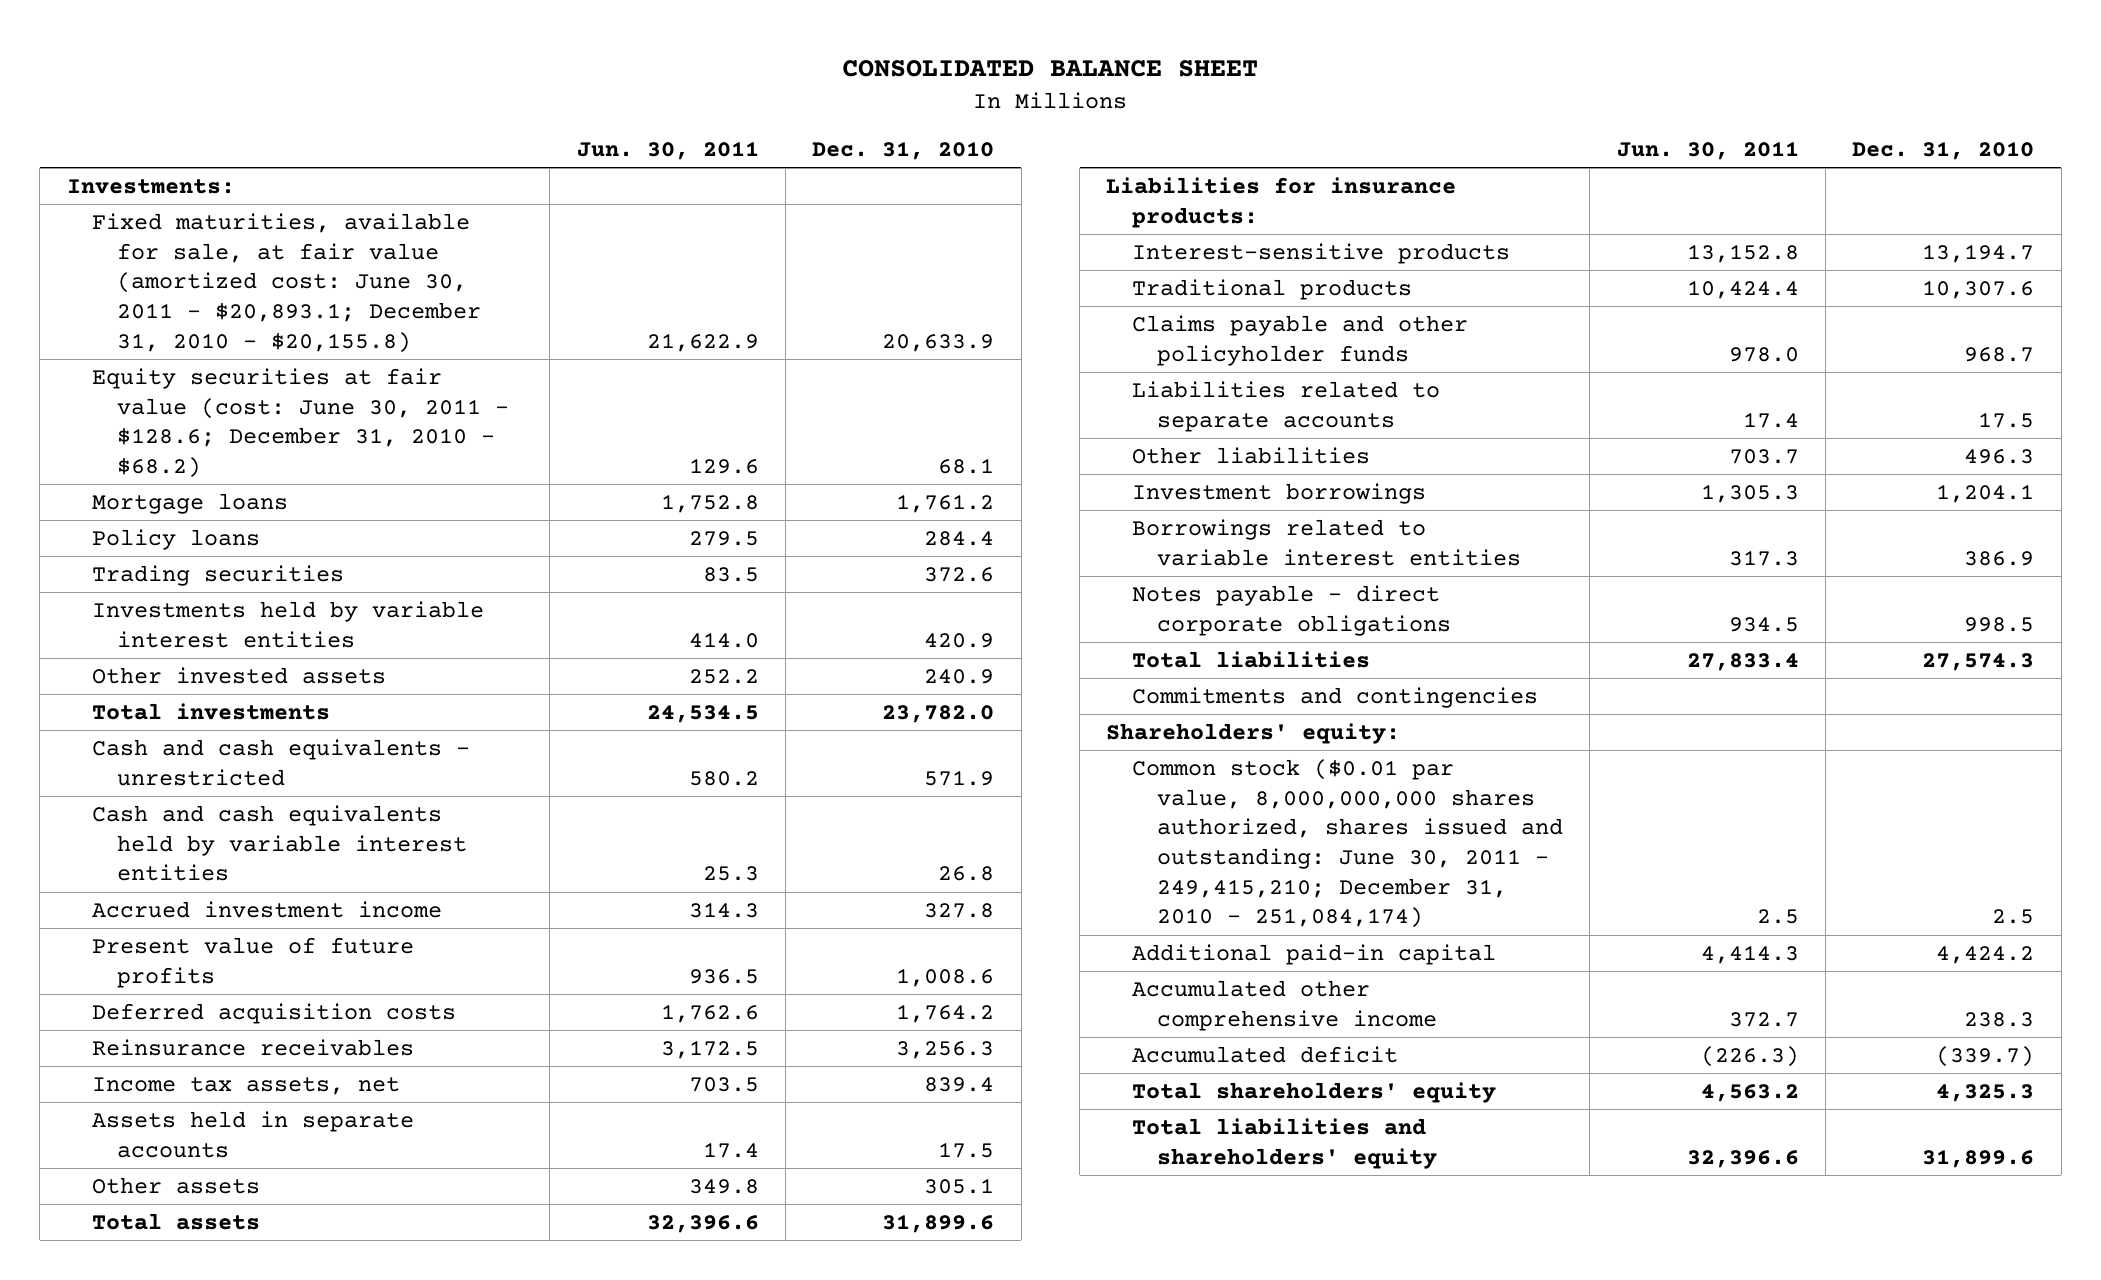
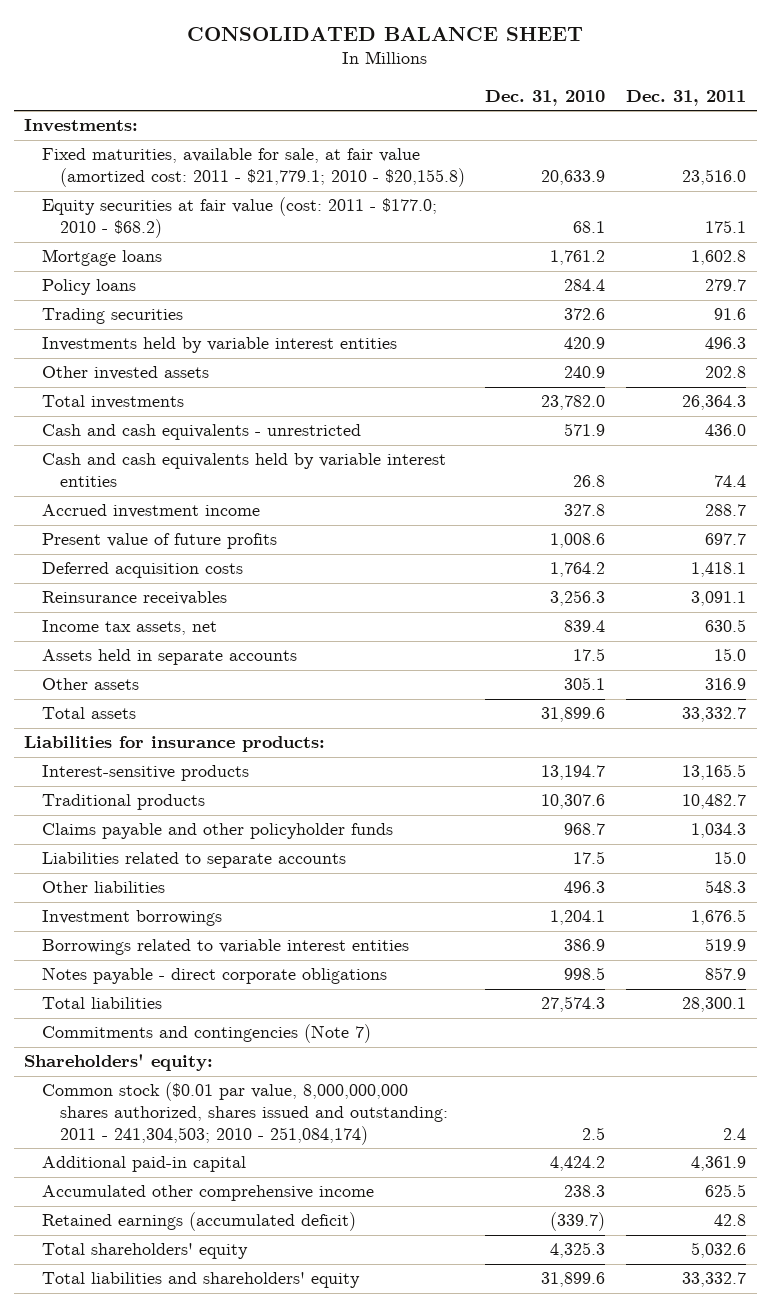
[576,140,759,160] Jun. 30, 2011 -> none
none -> [626,89,747,106] Dec. 31, 2011
[91,213,482,353] Fixed maturities, available for sale, at fair value (amortized cost: June 30, 2011 - $20,893.1; December 31, 2010 - $20,155.8) -> [41,148,465,188] Fixed maturities, available for sale, at fair value (amortized cost: 2011 - $21,779.1; 2010 - $20,155.8)
[91,368,510,478] Equity securities at fair value (cost: June 30, 2011 - $128.6; December 31, 2010 - $68.2) -> [41,197,437,239] Equity securities at fair value (cost: 2011 - $177.0; 2010 - $68.2)
[1131,687,1538,709] Commitments and contingencies -> [41,1024,371,1044] Commitments and contingencies (Note 7)
[1131,759,1563,929] Common stock ($0.01 par value, 8,000,000,000 shares authorized, shares issued and outstanding: June 30, 2011 - 249,415,210; December 31, 2010 - 251,084,174) -> [41,1082,448,1145] Common stock ($0.01 par value, 8,000,000,000 shares authorized, shares issued and outstanding: 2011 - 241,304,503; 2010 - 251,084,174)
[1131,1046,1398,1064] Accumulated deficit -> [41,1212,356,1232] Retained earnings (accumulated deficit)

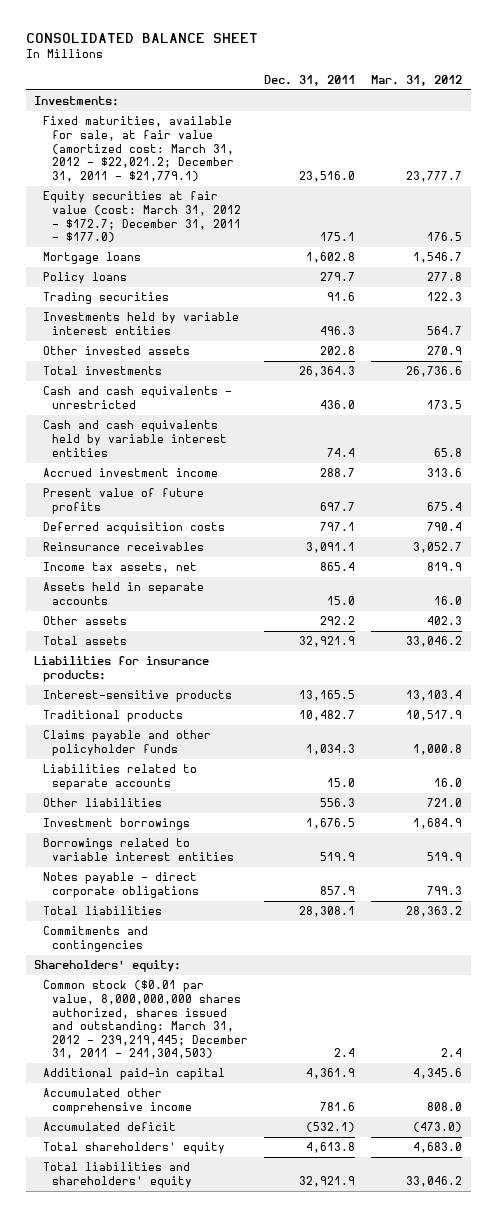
[485,89,606,106] Dec. 31, 2010 -> none
none -> [371,74,463,86] Mar. 31, 2012
[41,148,465,188] Fixed maturities, available for sale, at fair value (amortized cost: 2011 - $21,779.1; 2010 - $20,155.8) -> [43,116,234,182] Fixed maturities, available for sale, at fair value (amortized cost: March 31, 2012 - $22,021.2; December 31, 2011 - $21,779.1)
[41,197,437,239] Equity securities at fair value (cost: 2011 - $177.0; 2010 - $68.2) -> [43,191,241,243] Equity securities at fair value (cost: March 31, 2012 - $172.7; December 31, 2011 - $177.0)
[691,562,747,578] 1,418.1 -> [320,522,356,532] 797.1
[705,619,747,633] 630.5 -> [320,562,356,572] 865.4
[705,678,747,691] 316.9 -> [320,616,356,626] 292.2
[682,707,747,723] 33,332.7 -> [299,636,356,648] 32,921.9
[705,880,747,894] 548.3 -> [320,798,356,808] 556.3
[682,997,747,1013] 28,300.1 -> [299,906,356,918] 28,308.1
[41,1024,371,1044] Commitments and contingencies (Note 7) -> [43,926,149,952] Commitments and contingencies
[41,1082,448,1145] Common stock ($0.01 par value, 8,000,000,000 shares authorized, shares issued and outstanding: 2011 - 241,304,503; 2010 - 251,084,174) -> [43,980,248,1060] Common stock ($0.01 par value, 8,000,000,000 shares authorized, shares issued and outstanding: March 31, 2012 - 239,219,445; December 31, 2011 - 241,304,503)
[705,1184,747,1198] 625.5 -> [320,1101,356,1111] 781.6
[41,1212,356,1232] Retained earnings (accumulated deficit) -> [43,1122,177,1132] Accumulated deficit
[714,1214,747,1227] 42.8 -> [306,1122,356,1133] (532.1)
[691,1242,747,1259] 5,032.6 -> [306,1142,356,1154] 4,613.8
[682,1272,747,1288] 33,332.7 -> [299,1175,356,1187] 32,921.9

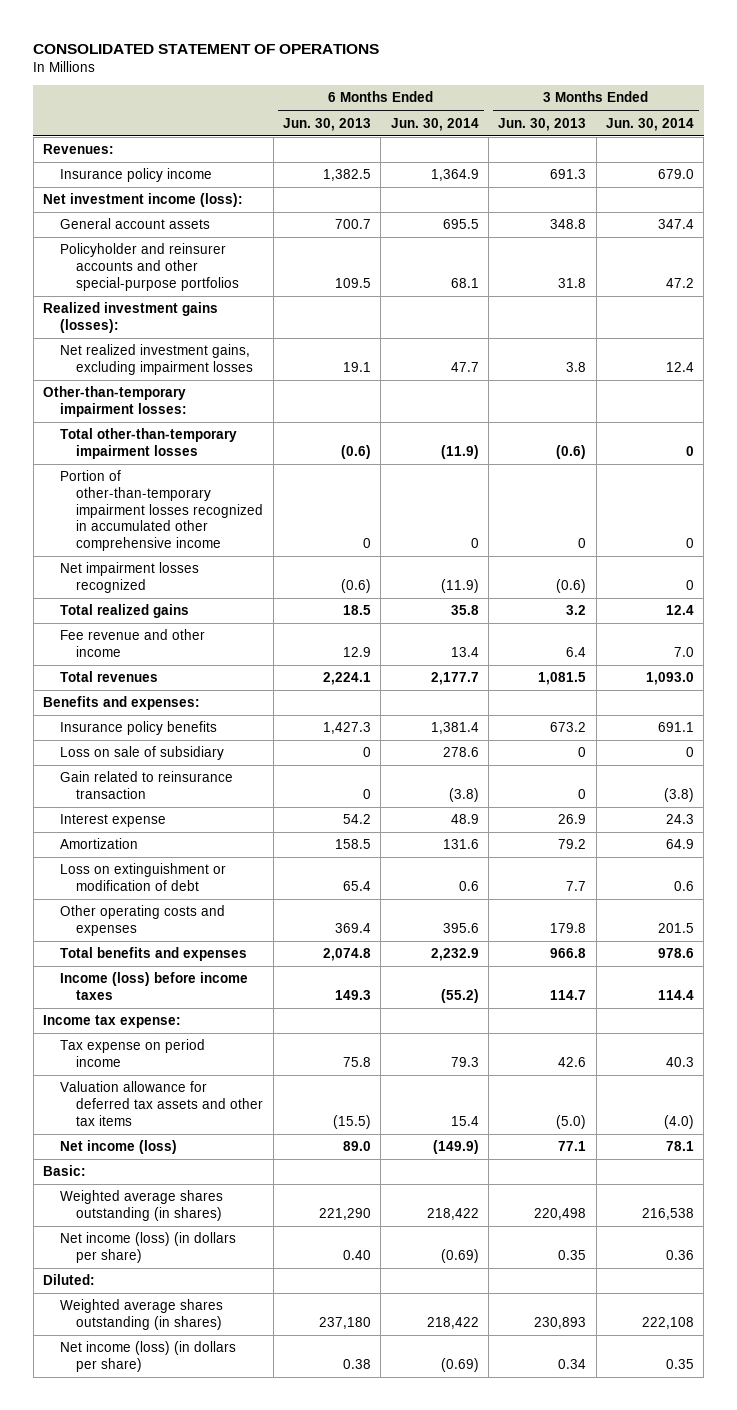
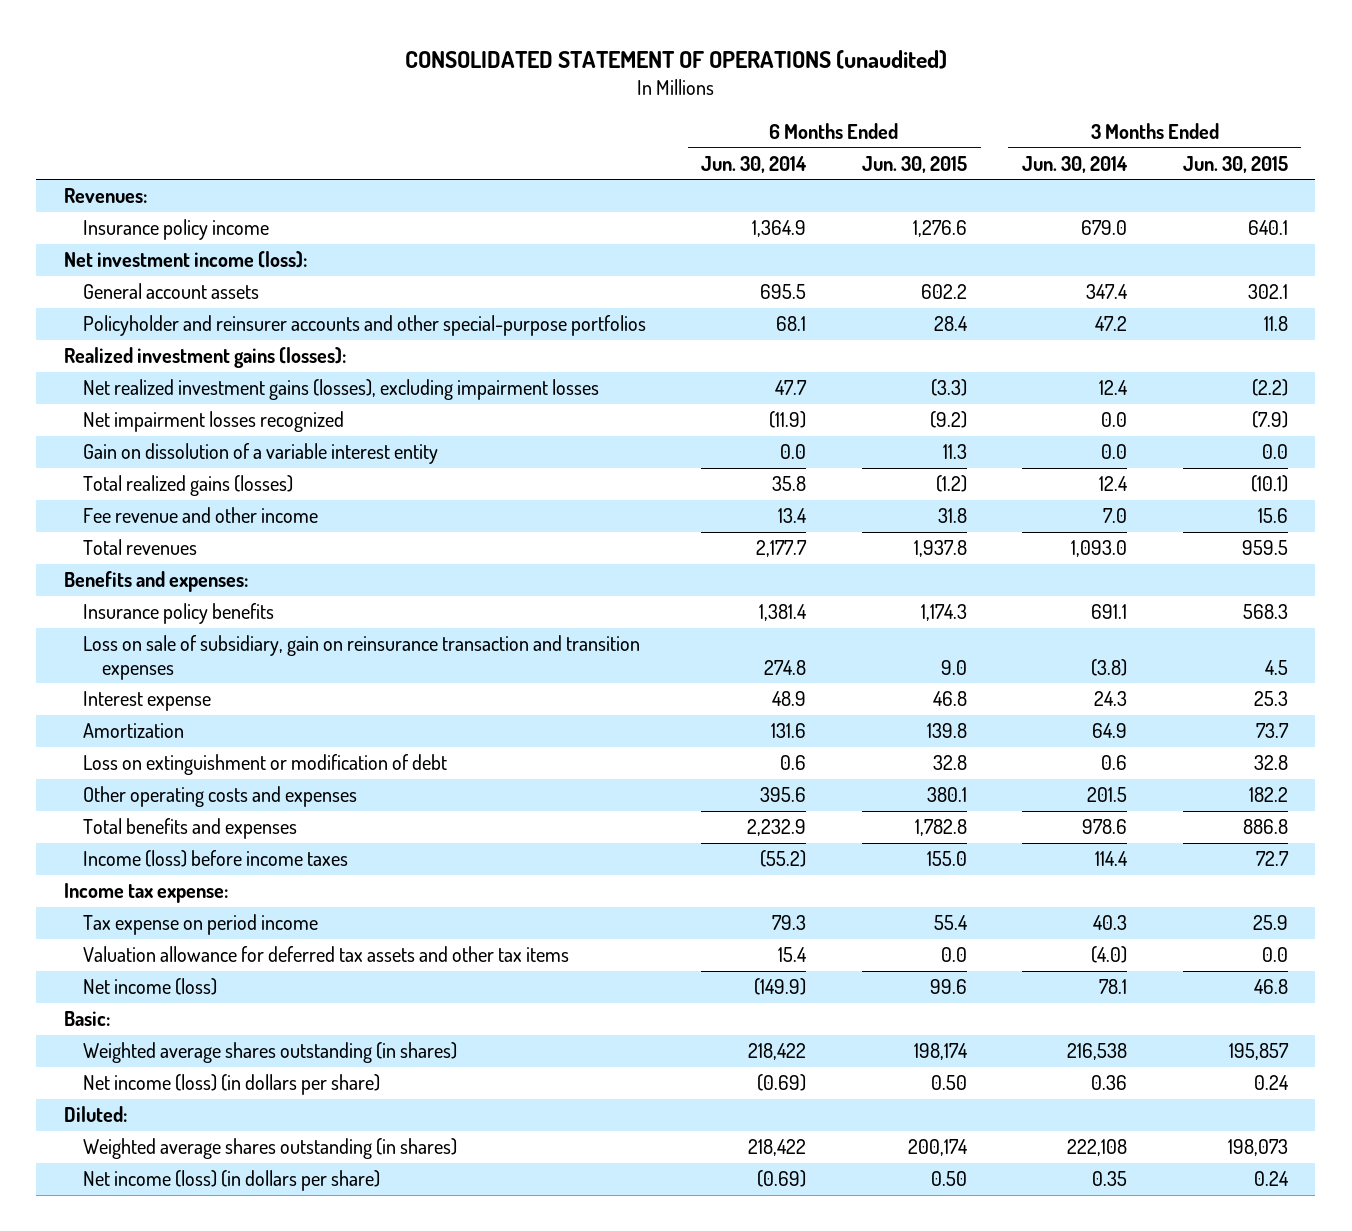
[33,43,380,54] CONSOLIDATED STATEMENT OF OPERATIONS -> [404,49,947,69] CONSOLIDATED STATEMENT OF OPERATIONS (unaudited)
[283,117,372,131] Jun. 30, 2013 -> none
[498,117,587,131] Jun. 30, 2013 -> none
none -> [861,155,967,173] Jun. 30, 2015
none -> [1182,155,1288,173] Jun. 30, 2015
[43,386,187,417] Other-than-temporary impairment losses: -> none
[59,470,264,552] Portion of other-than-temporary impairment losses recognized in accumulated other comprehensive income -> none
[59,562,199,593] Net impairment losses recognized -> none
[59,344,254,375] Net realized investment gains, excluding impairment losses -> [83,379,600,401] Net realized investment gains (losses), excluding impairment losses
[59,428,237,459] Total other-than-temporary impairment losses -> [83,411,345,433] Net impairment losses recognized
[685,445,694,456] 0 -> [1101,412,1128,428] 0.0
none -> [83,443,439,465] Gain on dissolution of a variable interest entity
[59,604,189,619] Total realized gains -> [83,475,294,497] Total realized gains (losses)
[59,771,233,799] Gain related to reinsurance transaction -> none
[59,746,224,761] Loss on sale of subsidiary -> [83,635,641,680] Loss on sale of subsidiary, gain on reinsurance transaction and transition expenses
[442,747,479,758] 278.6 -> [764,659,807,675] 274.8
[685,747,694,758] 0 -> [1091,658,1128,676] (3.8)

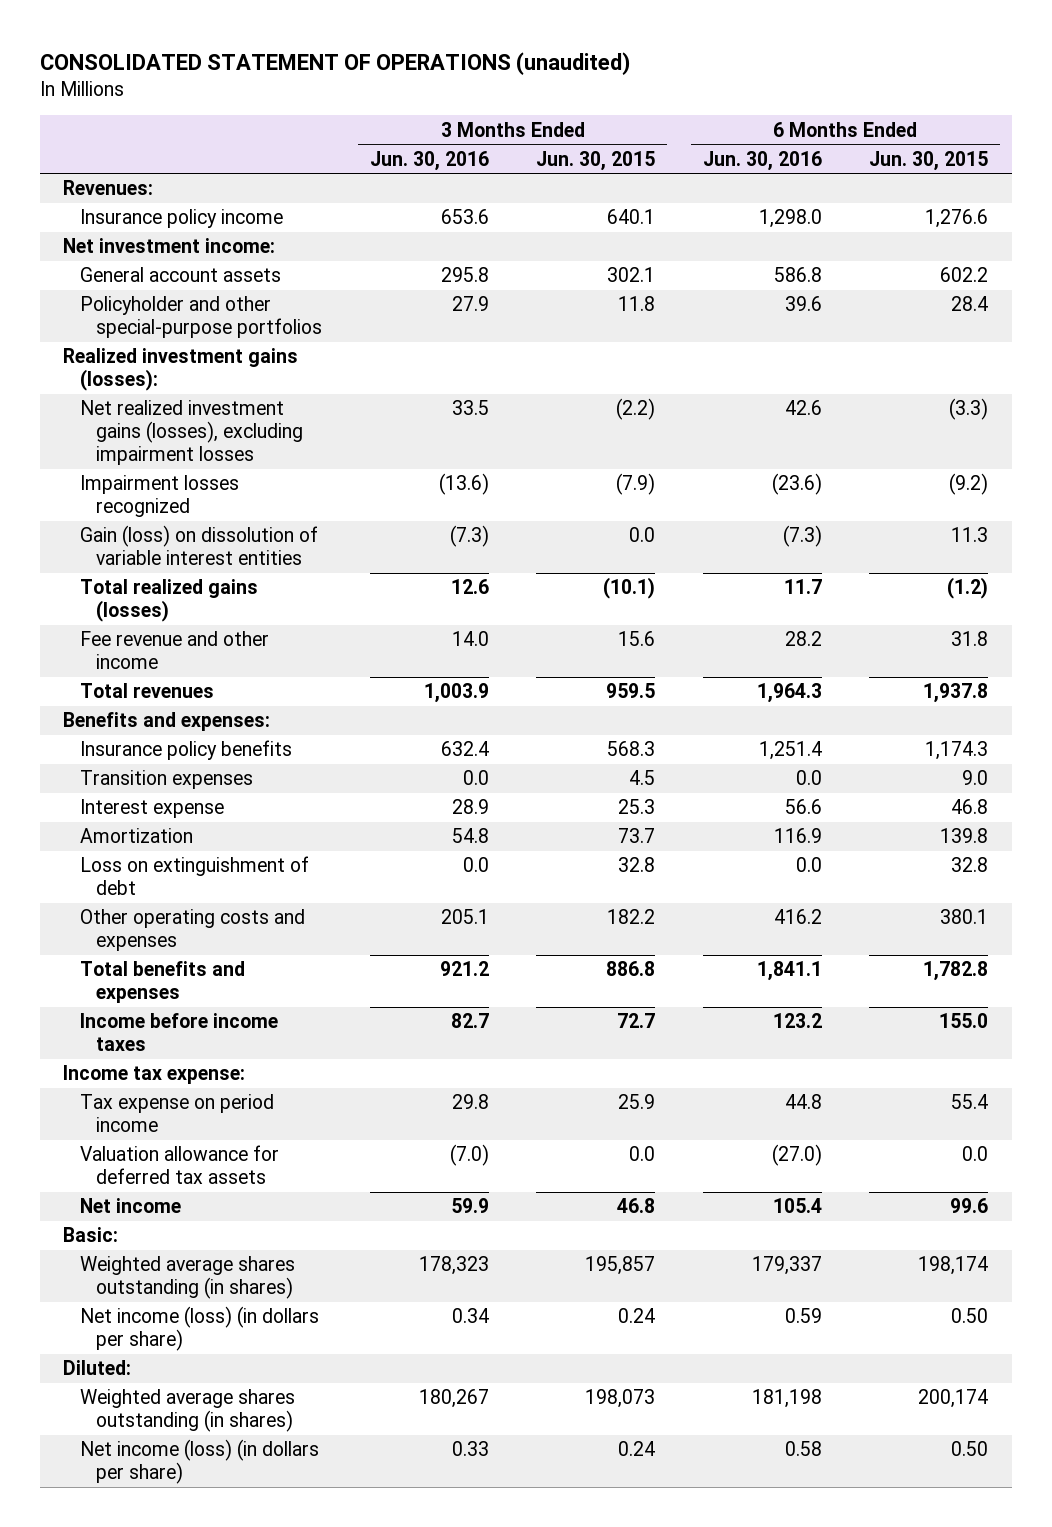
[701,155,808,173] Jun. 30, 2014 -> none
[1022,155,1129,173] Jun. 30, 2014 -> none
none -> [369,150,489,171] Jun. 30, 2016
none -> [702,150,822,171] Jun. 30, 2016
[64,251,308,269] Net investment income (loss): -> [63,238,276,254] Net investment income:
[83,315,647,337] Policyholder and reinsurer accounts and other special-purpose portfolios -> [79,296,323,339] Policyholder and other special-purpose portfolios
[83,411,345,433] Net impairment losses recognized -> [79,475,239,518] Impairment losses recognized
[83,443,439,465] Gain on dissolution of a variable interest entity -> [79,525,318,566] Gain (loss) on dissolution of variable interest entities
[83,635,641,680] Loss on sale of subsidiary, gain on reinsurance transaction and transition expenses -> [79,770,253,790] Transition expenses
[83,754,448,776] Loss on extinguishment or modification of debt -> [79,856,309,896] Loss on extinguishment of debt
[83,850,349,868] Income (loss) before income taxes -> [79,1013,278,1052] Income before income taxes
[83,946,570,963] Valuation allowance for deferred tax assets and other tax items -> [79,1145,279,1185] Valuation allowance for deferred tax assets
[83,978,218,996] Net income (loss) -> [79,1198,181,1214] Net income

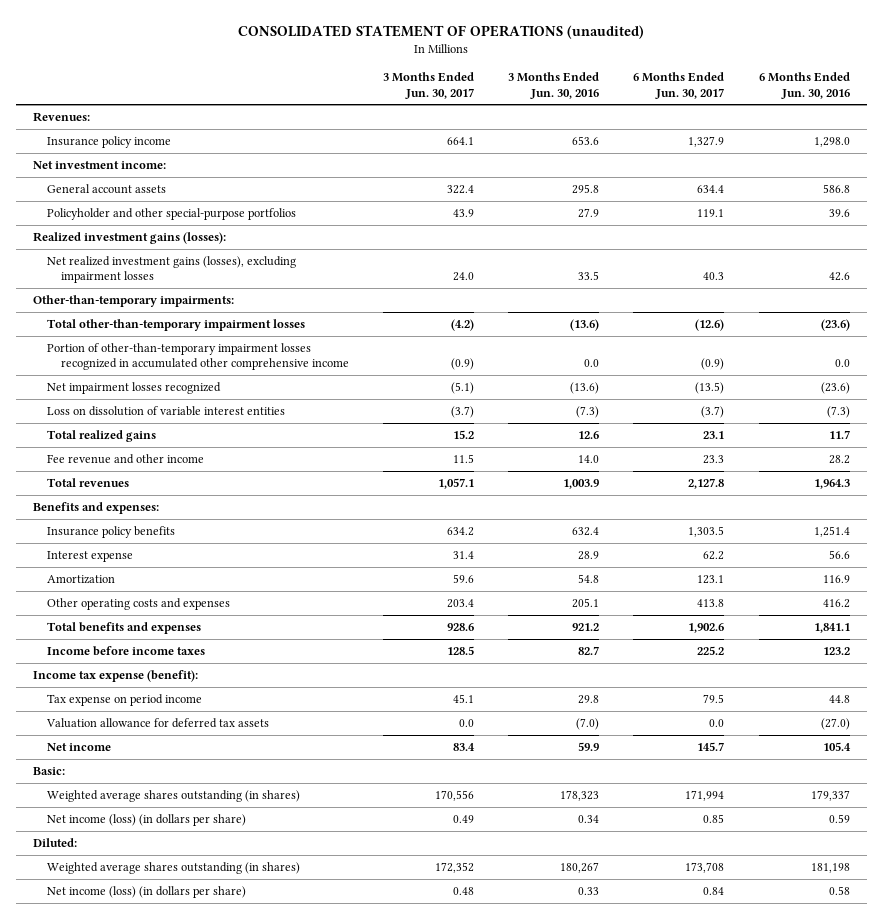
[536,150,656,171] Jun. 30, 2015 -> none
[869,150,989,171] Jun. 30, 2015 -> none
none -> [382,72,474,99] 3 Months Ended Jun. 30, 2017
none -> [633,72,725,99] 6 Months Ended Jun. 30, 2017
none -> [33,294,235,307] Other-than-temporary impairments:
[79,475,239,518] Impairment losses recognized -> [46,318,305,331] Total other-than-temporary impairment losses
none -> [46,342,349,371] Portion of other-than-temporary impairment losses recognized in accumulated other comprehensive income
none -> [46,381,221,394] Net impairment losses recognized
[79,525,318,566] Gain (loss) on dissolution of variable interest entities -> [46,405,285,416] Loss on dissolution of variable interest entities
[79,579,258,623] Total realized gains (losses) -> [46,429,156,442] Total realized gains
[79,770,253,790] Transition expenses -> none
[79,856,309,896] Loss on extinguishment of debt -> none
[63,1065,246,1085] Income tax expense: -> [33,669,199,682] Income tax expense (benefit):

